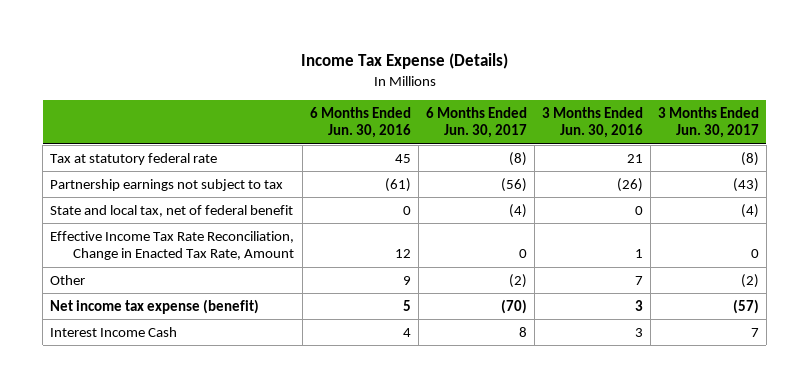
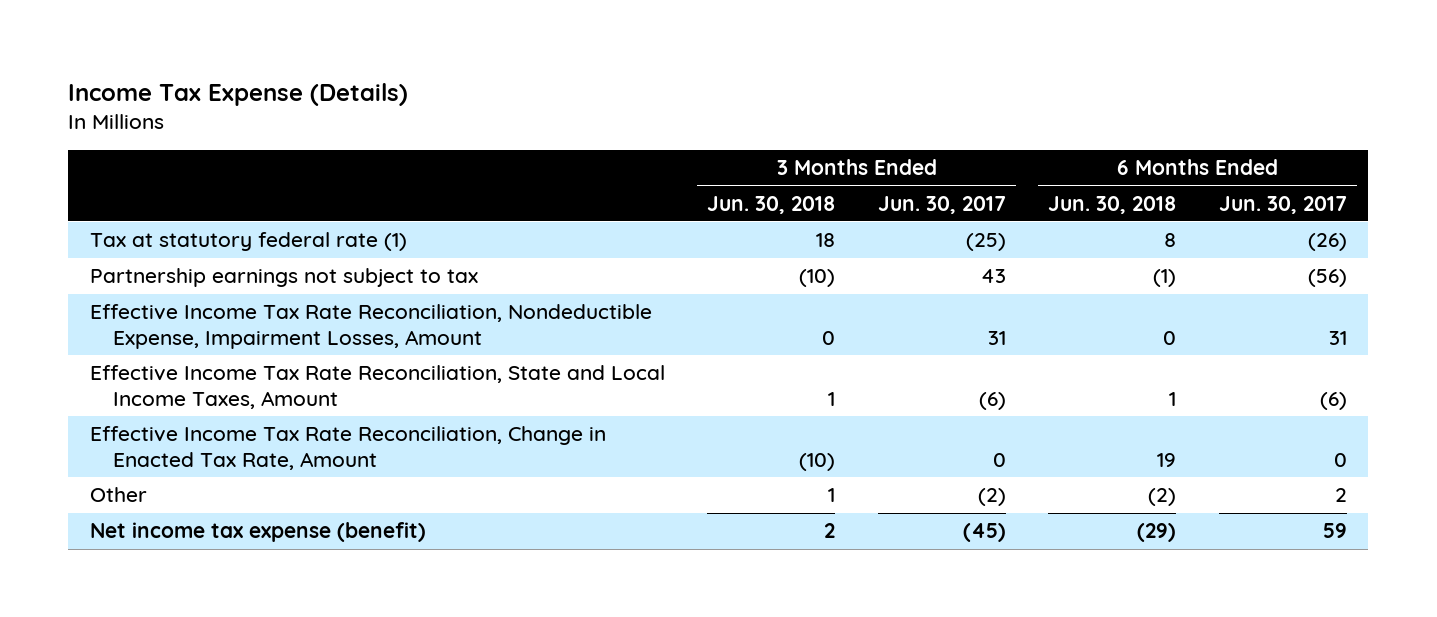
[309,107,411,139] 6 Months Ended Jun. 30, 2016 -> none
[541,107,643,139] 3 Months Ended Jun. 30, 2016 -> none
none -> [707,195,836,214] Jun. 30, 2018
none -> [1048,195,1177,214] Jun. 30, 2018
[50,152,218,165] Tax at statutory federal rate -> [89,232,407,252] Tax at statutory federal rate (1)
[508,151,527,166] (8) -> [1307,233,1347,252] (26)
[740,151,759,166] (8) -> [965,233,1006,252] (25)
[732,177,759,192] (43) -> [980,269,1006,284] 43
none -> [89,304,652,349] Effective Income Tax Rate Reconciliation, Nondeductible Expense, Impairment Losses, Amount
[50,204,294,217] State and local tax, net of federal benefit -> [89,365,665,409] Effective Income Tax Rate Reconciliation, State and Local Income Taxes, Amount
[508,203,527,218] (4) -> [1319,391,1347,410] (6)
[740,203,759,218] (4) -> [978,391,1006,410] (6)
[50,326,178,337] Interest Income Cash -> none
[508,273,527,288] (2) -> [1334,488,1347,503] 2
[500,298,527,314] (70) -> [1322,523,1347,539] 59
[732,298,759,314] (57) -> [962,523,1006,543] (45)

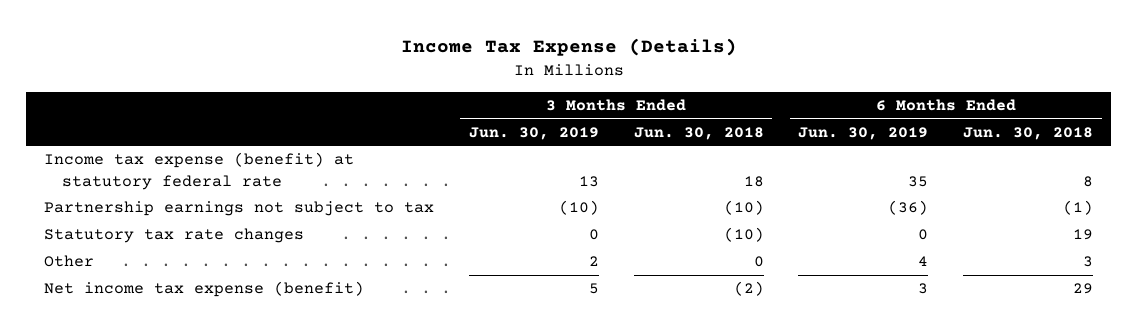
[877,195,1006,214] Jun. 30, 2017 -> none
[1218,195,1347,214] Jun. 30, 2017 -> none
none -> [468,126,599,140] Jun. 30, 2019
none -> [798,126,929,140] Jun. 30, 2019
[89,232,407,252] Tax at statutory federal rate (1) -> [43,152,354,190] Income tax expense (benefit) at statutory federal rate
[89,304,652,349] Effective Income Tax Rate Reconciliation, Nondeductible Expense, Impairment Losses, Amount -> none
[89,365,665,409] Effective Income Tax Rate Reconciliation, State and Local Income Taxes, Amount -> none
[89,426,606,470] Effective Income Tax Rate Reconciliation, Change in Enacted Tax Rate, Amount -> [43,228,304,244] Statutory tax rate changes
[828,488,836,503] 1 -> [753,256,764,268] 0
[1148,488,1177,507] (2) -> [1083,256,1094,268] 3
[824,523,836,539] 2 -> [733,281,764,297] (2)
[1137,523,1177,543] (29) -> [1073,283,1094,295] 29

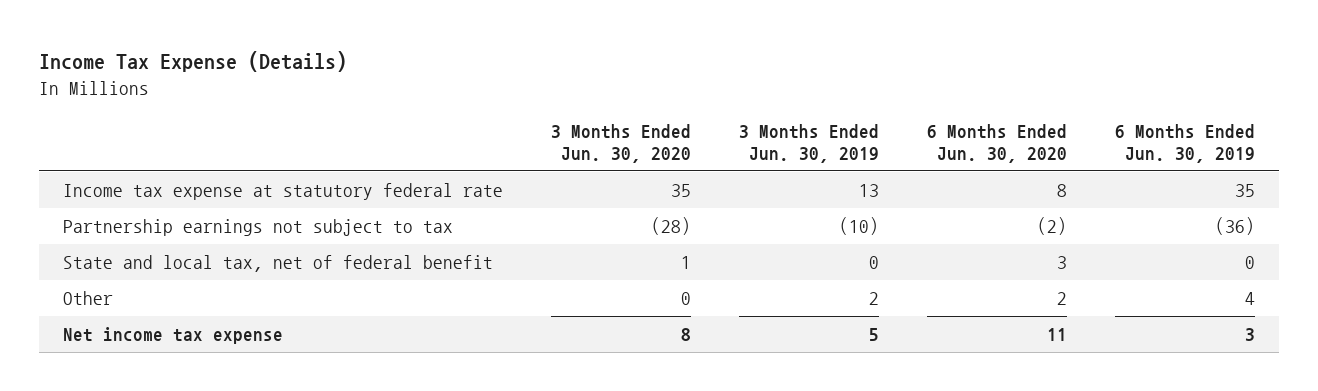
[633,126,764,140] Jun. 30, 2018 -> none
[963,126,1094,140] Jun. 30, 2018 -> none
none -> [551,123,692,163] 3 Months Ended Jun. 30, 2020
none -> [927,123,1068,163] 6 Months Ended Jun. 30, 2020
[43,152,354,190] Income tax expense (benefit) at statutory federal rate -> [63,182,504,200] Income tax expense at statutory federal rate
[43,228,304,244] Statutory tax rate changes -> none
none -> [63,254,494,272] State and local tax, net of federal benefit
[43,281,364,298] Net income tax expense (benefit) -> [63,326,284,344] Net income tax expense

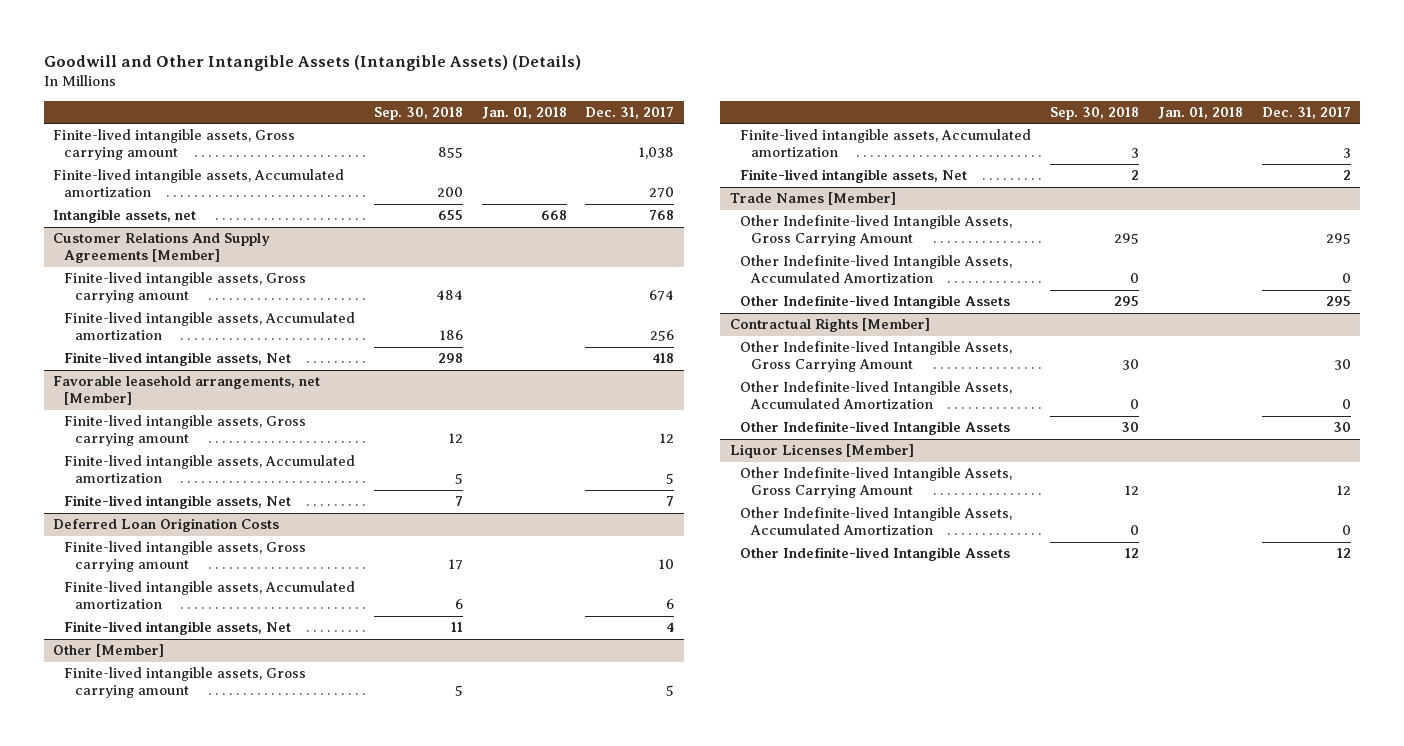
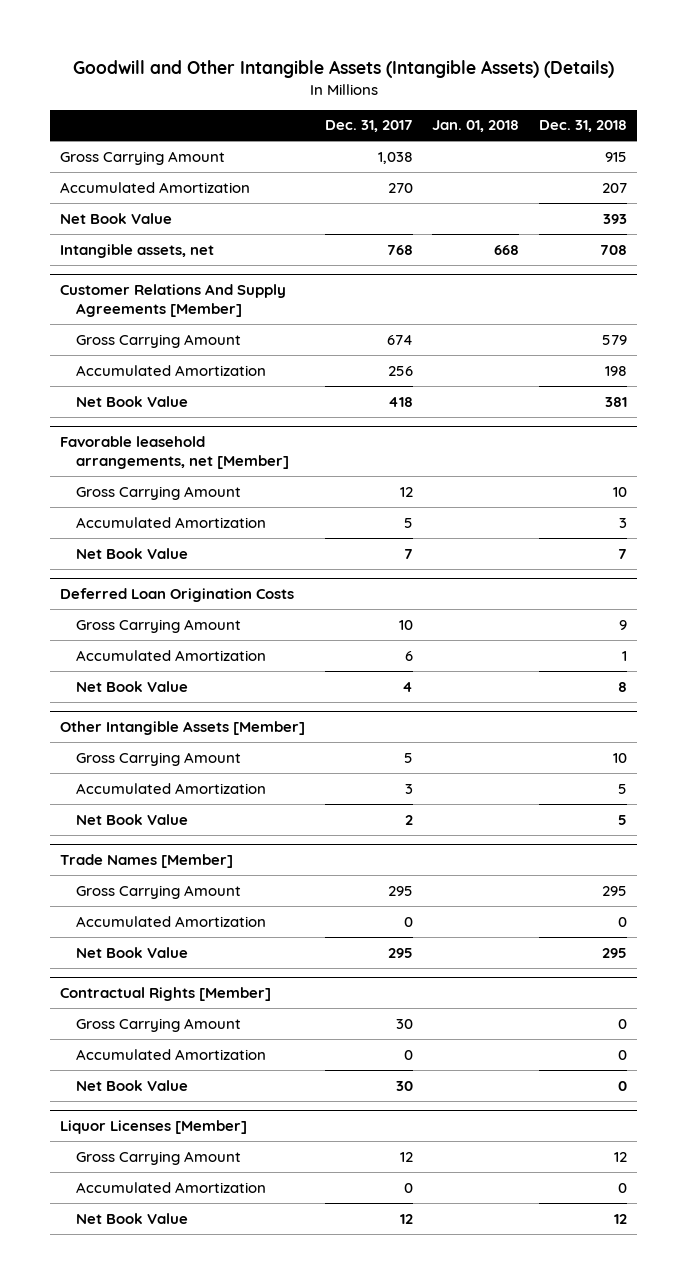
[373,107,463,121] Sep. 30, 2018 -> none
none -> [539,120,628,133] Dec. 31, 2018
[53,129,296,161] Finite-lived intangible assets, Gross carrying amount -> [60,150,226,165] Gross Carrying Amount
[53,169,345,198] Finite-lived intangible assets, Accumulated amortization -> [60,181,251,193] Accumulated Amortization
none -> [60,212,173,224] Net Book Value
[64,272,307,304] Finite-lived intangible assets, Gross carrying amount -> [75,333,241,348] Gross Carrying Amount
[64,312,356,341] Finite-lived intangible assets, Accumulated amortization -> [75,364,266,376] Accumulated Amortization
[64,352,292,367] Finite-lived intangible assets, Net -> [75,395,188,407] Net Book Value
[64,415,307,447] Finite-lived intangible assets, Gross carrying amount -> none
none -> [75,485,241,500] Gross Carrying Amount
[64,455,356,484] Finite-lived intangible assets, Accumulated amortization -> [75,516,266,528] Accumulated Amortization
[64,495,292,510] Finite-lived intangible assets, Net -> [75,547,188,559] Net Book Value
[64,541,307,573] Finite-lived intangible assets, Gross carrying amount -> none
[64,667,307,699] Finite-lived intangible assets, Gross carrying amount -> none
none -> [75,618,241,633] Gross Carrying Amount
[64,581,356,610] Finite-lived intangible assets, Accumulated amortization -> [75,649,266,661] Accumulated Amortization
[64,621,292,636] Finite-lived intangible assets, Net -> [75,680,188,692] Net Book Value
[53,644,165,658] Other [Member] -> [60,721,306,736] Other Intangible Assets [Member]
none -> [75,751,241,766] Gross Carrying Amount
[740,129,1032,158] Finite-lived intangible assets, Accumulated amortization -> [75,782,266,794] Accumulated Amortization
[740,169,968,184] Finite-lived intangible assets, Net -> [75,813,188,825] Net Book Value
[740,215,1013,247] Other Indefinite-lived Intangible Assets, Gross Carrying Amount -> [75,884,241,899] Gross Carrying Amount
[740,255,1013,284] Other Indefinite-lived Intangible Assets, Accumulated Amortization -> [75,915,266,927] Accumulated Amortization
[740,295,1011,310] Other Indefinite-lived Intangible Assets -> [75,946,188,958] Net Book Value
[740,341,1013,373] Other Indefinite-lived Intangible Assets, Gross Carrying Amount -> [75,1017,241,1032] Gross Carrying Amount
[740,381,1013,410] Other Indefinite-lived Intangible Assets, Accumulated Amortization -> [75,1048,266,1060] Accumulated Amortization
[740,421,1011,436] Other Indefinite-lived Intangible Assets -> [75,1079,188,1091] Net Book Value
[740,467,1013,499] Other Indefinite-lived Intangible Assets, Gross Carrying Amount -> [75,1150,241,1165] Gross Carrying Amount
[740,507,1013,536] Other Indefinite-lived Intangible Assets, Accumulated Amortization -> [75,1181,266,1193] Accumulated Amortization
[740,547,1011,562] Other Indefinite-lived Intangible Assets -> [75,1212,188,1224] Net Book Value

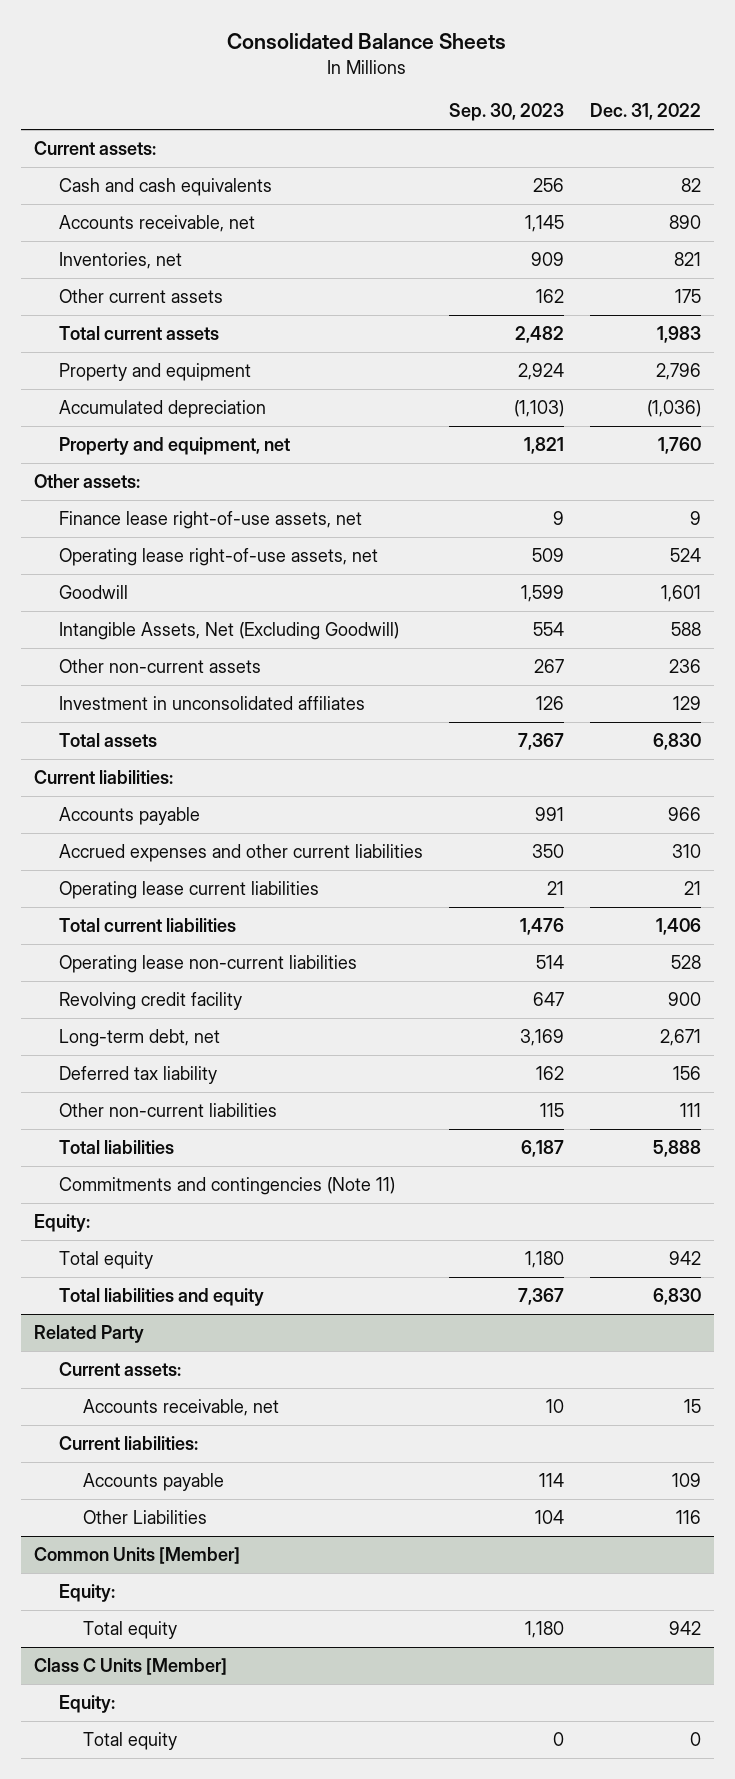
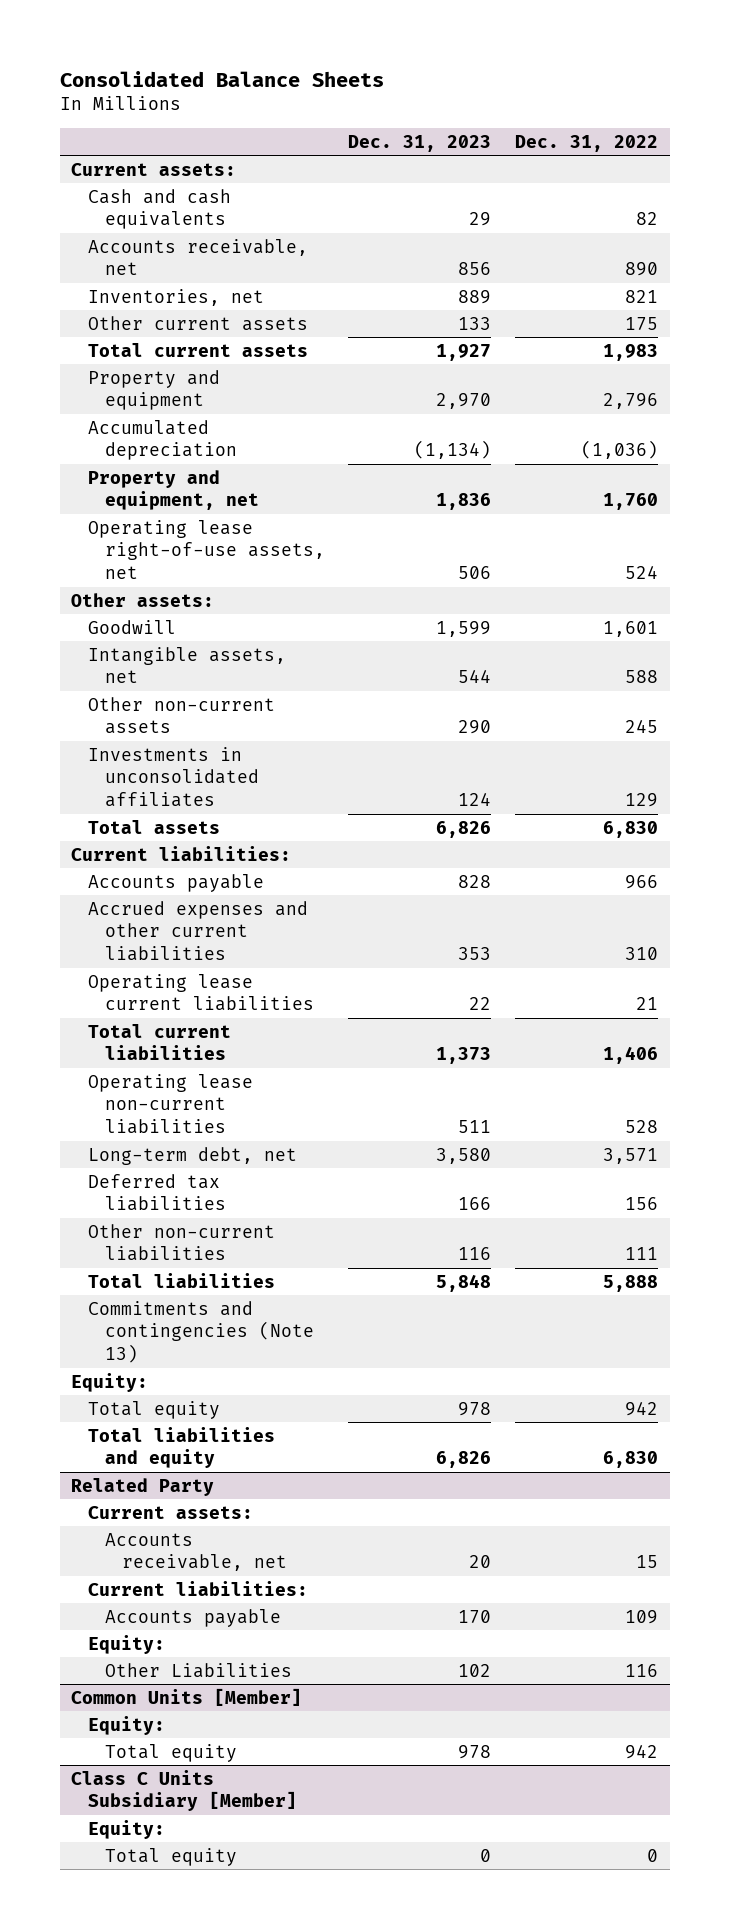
[448,102,564,121] Sep. 30, 2023 -> none
none -> [348,134,492,152] Dec. 31, 2023
[58,511,362,530] Finance lease right-of-use assets, net -> none
[33,474,140,489] Other assets: -> [71,592,215,607] Other assets:
[58,622,399,641] Intangible Assets, Net (Excluding Goodwill) -> [88,646,287,684] Intangible assets, net
[668,659,701,674] 236 -> [624,719,658,734] 245
[58,696,365,711] Investment in unconsolidated affiliates -> [88,746,259,807] Investments in unconsolidated affiliates
[58,992,242,1011] Revolving credit facility -> none
[659,1029,701,1047] 2,671 -> [602,1147,658,1164] 3,571
[58,1066,217,1085] Deferred tax liability -> [88,1173,226,1212] Deferred tax liabilities
[58,1177,395,1196] Commitments and contingencies (Note 11) -> [88,1300,314,1363] Commitments and contingencies (Note 13)
none -> [88,1634,166,1654] Equity:
[33,1658,227,1676] Class C Units [Member] -> [71,1769,298,1812] Class C Units Subsidiary [Member]

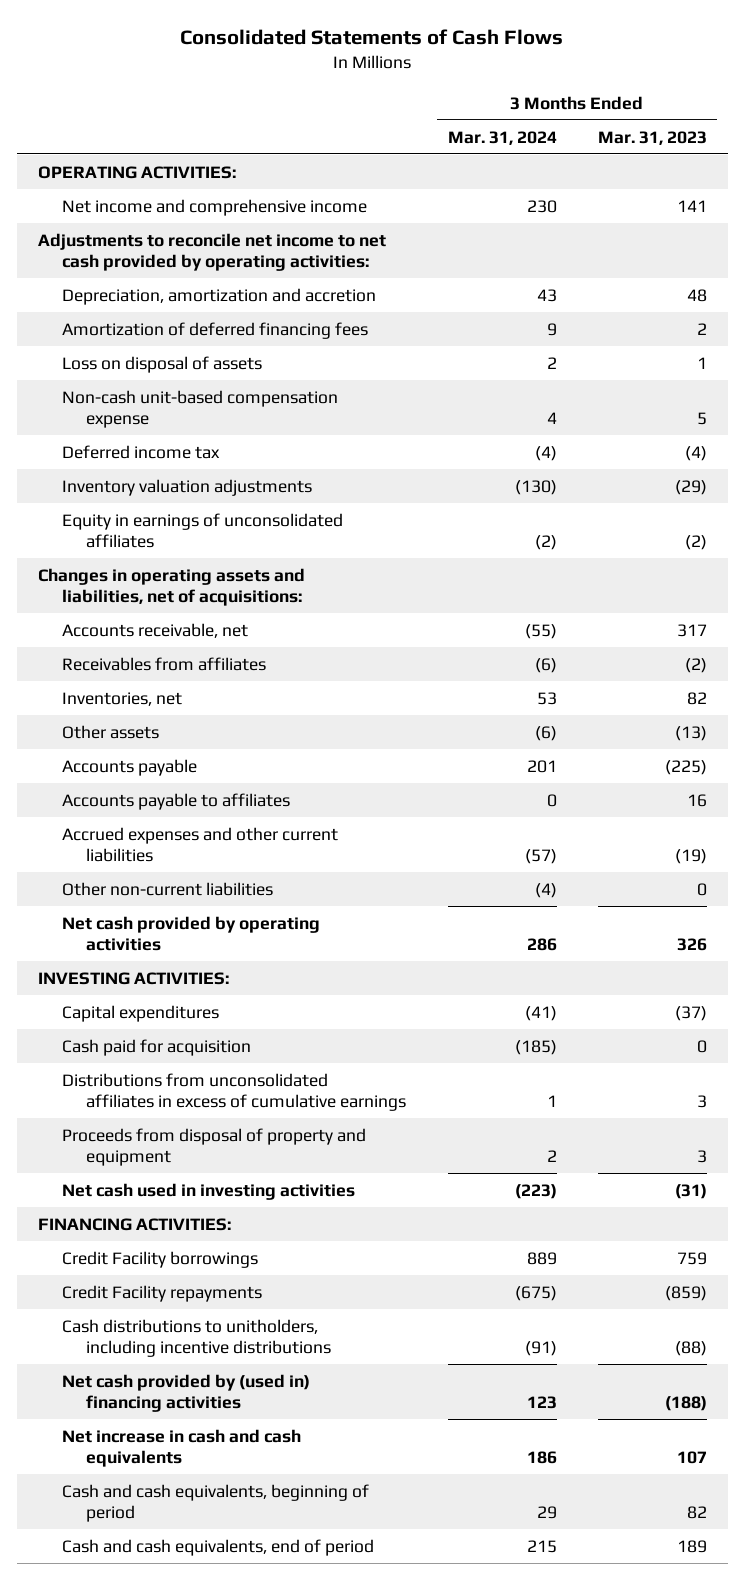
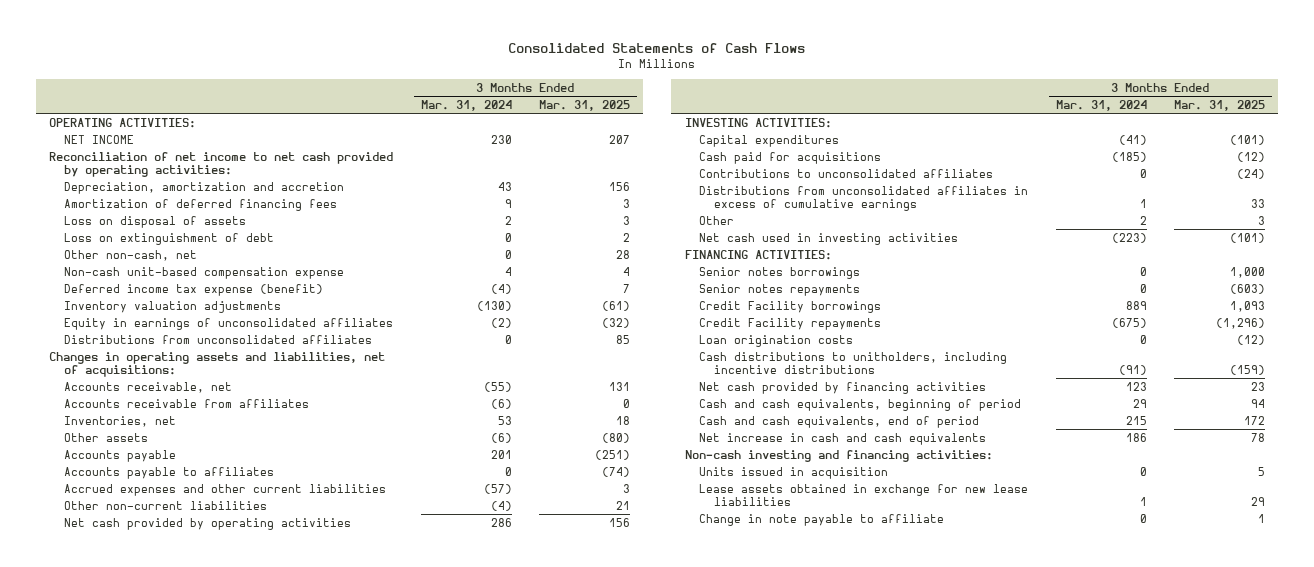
[598,130,708,145] Mar. 31, 2023 -> none
none -> [538,99,630,111] Mar. 31, 2025
[61,198,367,216] Net income and comprehensive income -> [64,134,135,144] NET INCOME
[37,232,386,271] Adjustments to reconcile net income to net cash provided by operating activities: -> [49,151,394,177] Reconciliation of net income to net cash provided by operating activities:
none -> [64,232,275,245] Loss on extinguishment of debt
none -> [64,249,198,261] Other non-cash, net
[61,444,220,459] Deferred income tax -> [64,283,324,296] Deferred income tax expense (benefit)
none -> [64,334,373,344] Distributions from unconsolidated affiliates
[61,656,266,671] Receivables from affiliates -> [64,398,310,408] Accounts receivable from affiliates
[61,1038,251,1056] Cash paid for acquisition -> [699,151,882,164] Cash paid for acquisitions
none -> [699,168,994,178] Contributions to unconsolidated affiliates
[61,1127,366,1166] Proceeds from disposal of property and equipment -> none
none -> [699,215,735,225] Other
none -> [699,266,861,279] Senior notes borrowings
none -> [699,283,861,296] Senior notes repayments
none -> [699,334,854,347] Loan origination costs
[61,1373,310,1412] Net cash provided by (used in) financing activities -> [699,381,987,394] Net cash provided by financing activities
[61,1428,301,1467] Net increase in cash and cash equivalents -> [699,432,987,445] Net increase in cash and cash equivalents
none -> [684,449,993,462] Non-cash investing and financing activities:
none -> [699,466,889,479] Units issued in acquisition
none -> [699,483,1029,506] Lease assets obtained in exchange for new lease liabilities
none -> [699,513,945,526] Change in note payable to affiliate

